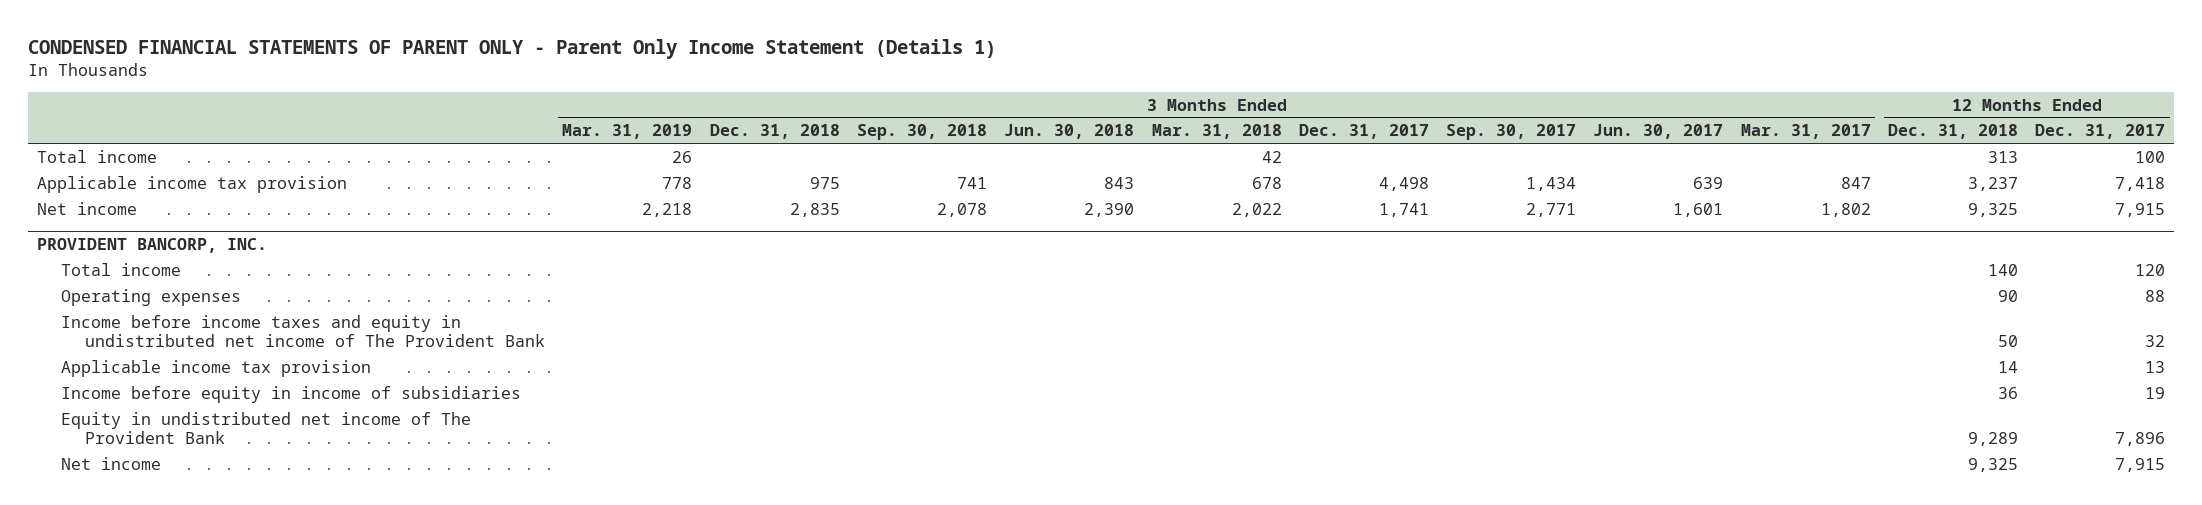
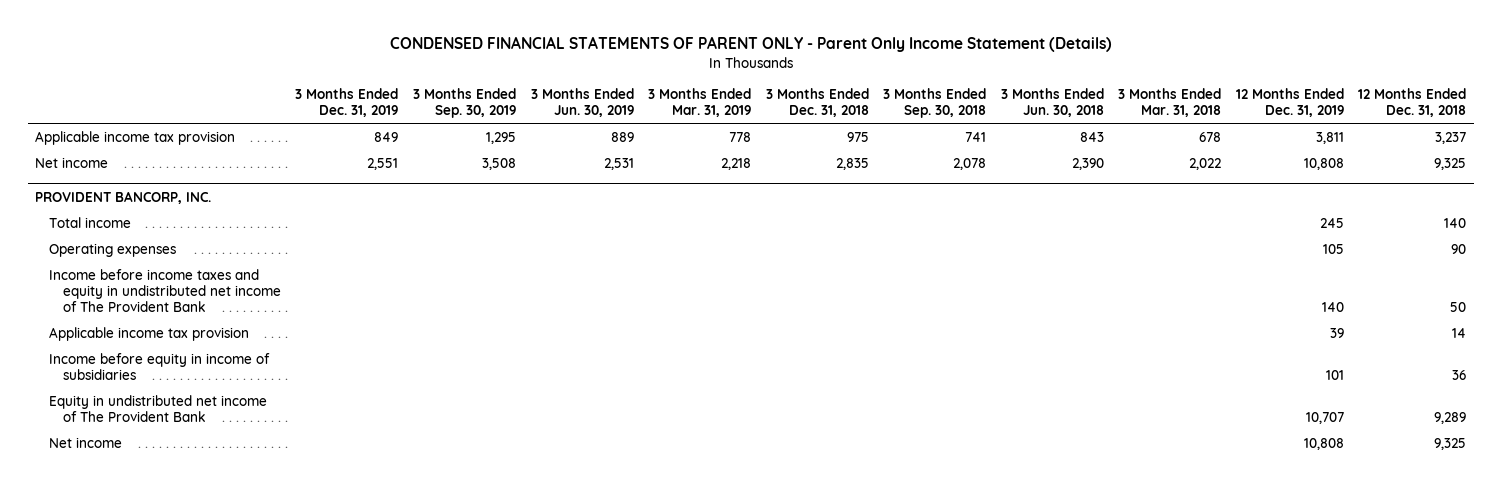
[28,38,997,59] CONDENSED FINANCIAL STATEMENTS OF PARENT ONLY - Parent Only Income Statement (Details 1) -> [389,36,1112,53] CONDENSED FINANCIAL STATEMENTS OF PARENT ONLY - Parent Only Income Statement (Details)
[1298,124,1429,140] Dec. 31, 2017 -> none
[1446,124,1577,141] Sep. 30, 2017 -> none
[1593,124,1724,140] Jun. 30, 2017 -> none
[1740,124,1871,140] Mar. 31, 2017 -> none
[2035,124,2166,140] Dec. 31, 2017 -> none
none -> [295,88,399,118] 3 Months Ended Dec. 31, 2019
none -> [413,88,517,119] 3 Months Ended Sep. 30, 2019
none -> [530,88,634,118] 3 Months Ended Jun. 30, 2019
none -> [1235,88,1344,118] 12 Months Ended Dec. 31, 2019
[36,149,157,163] Total income -> none

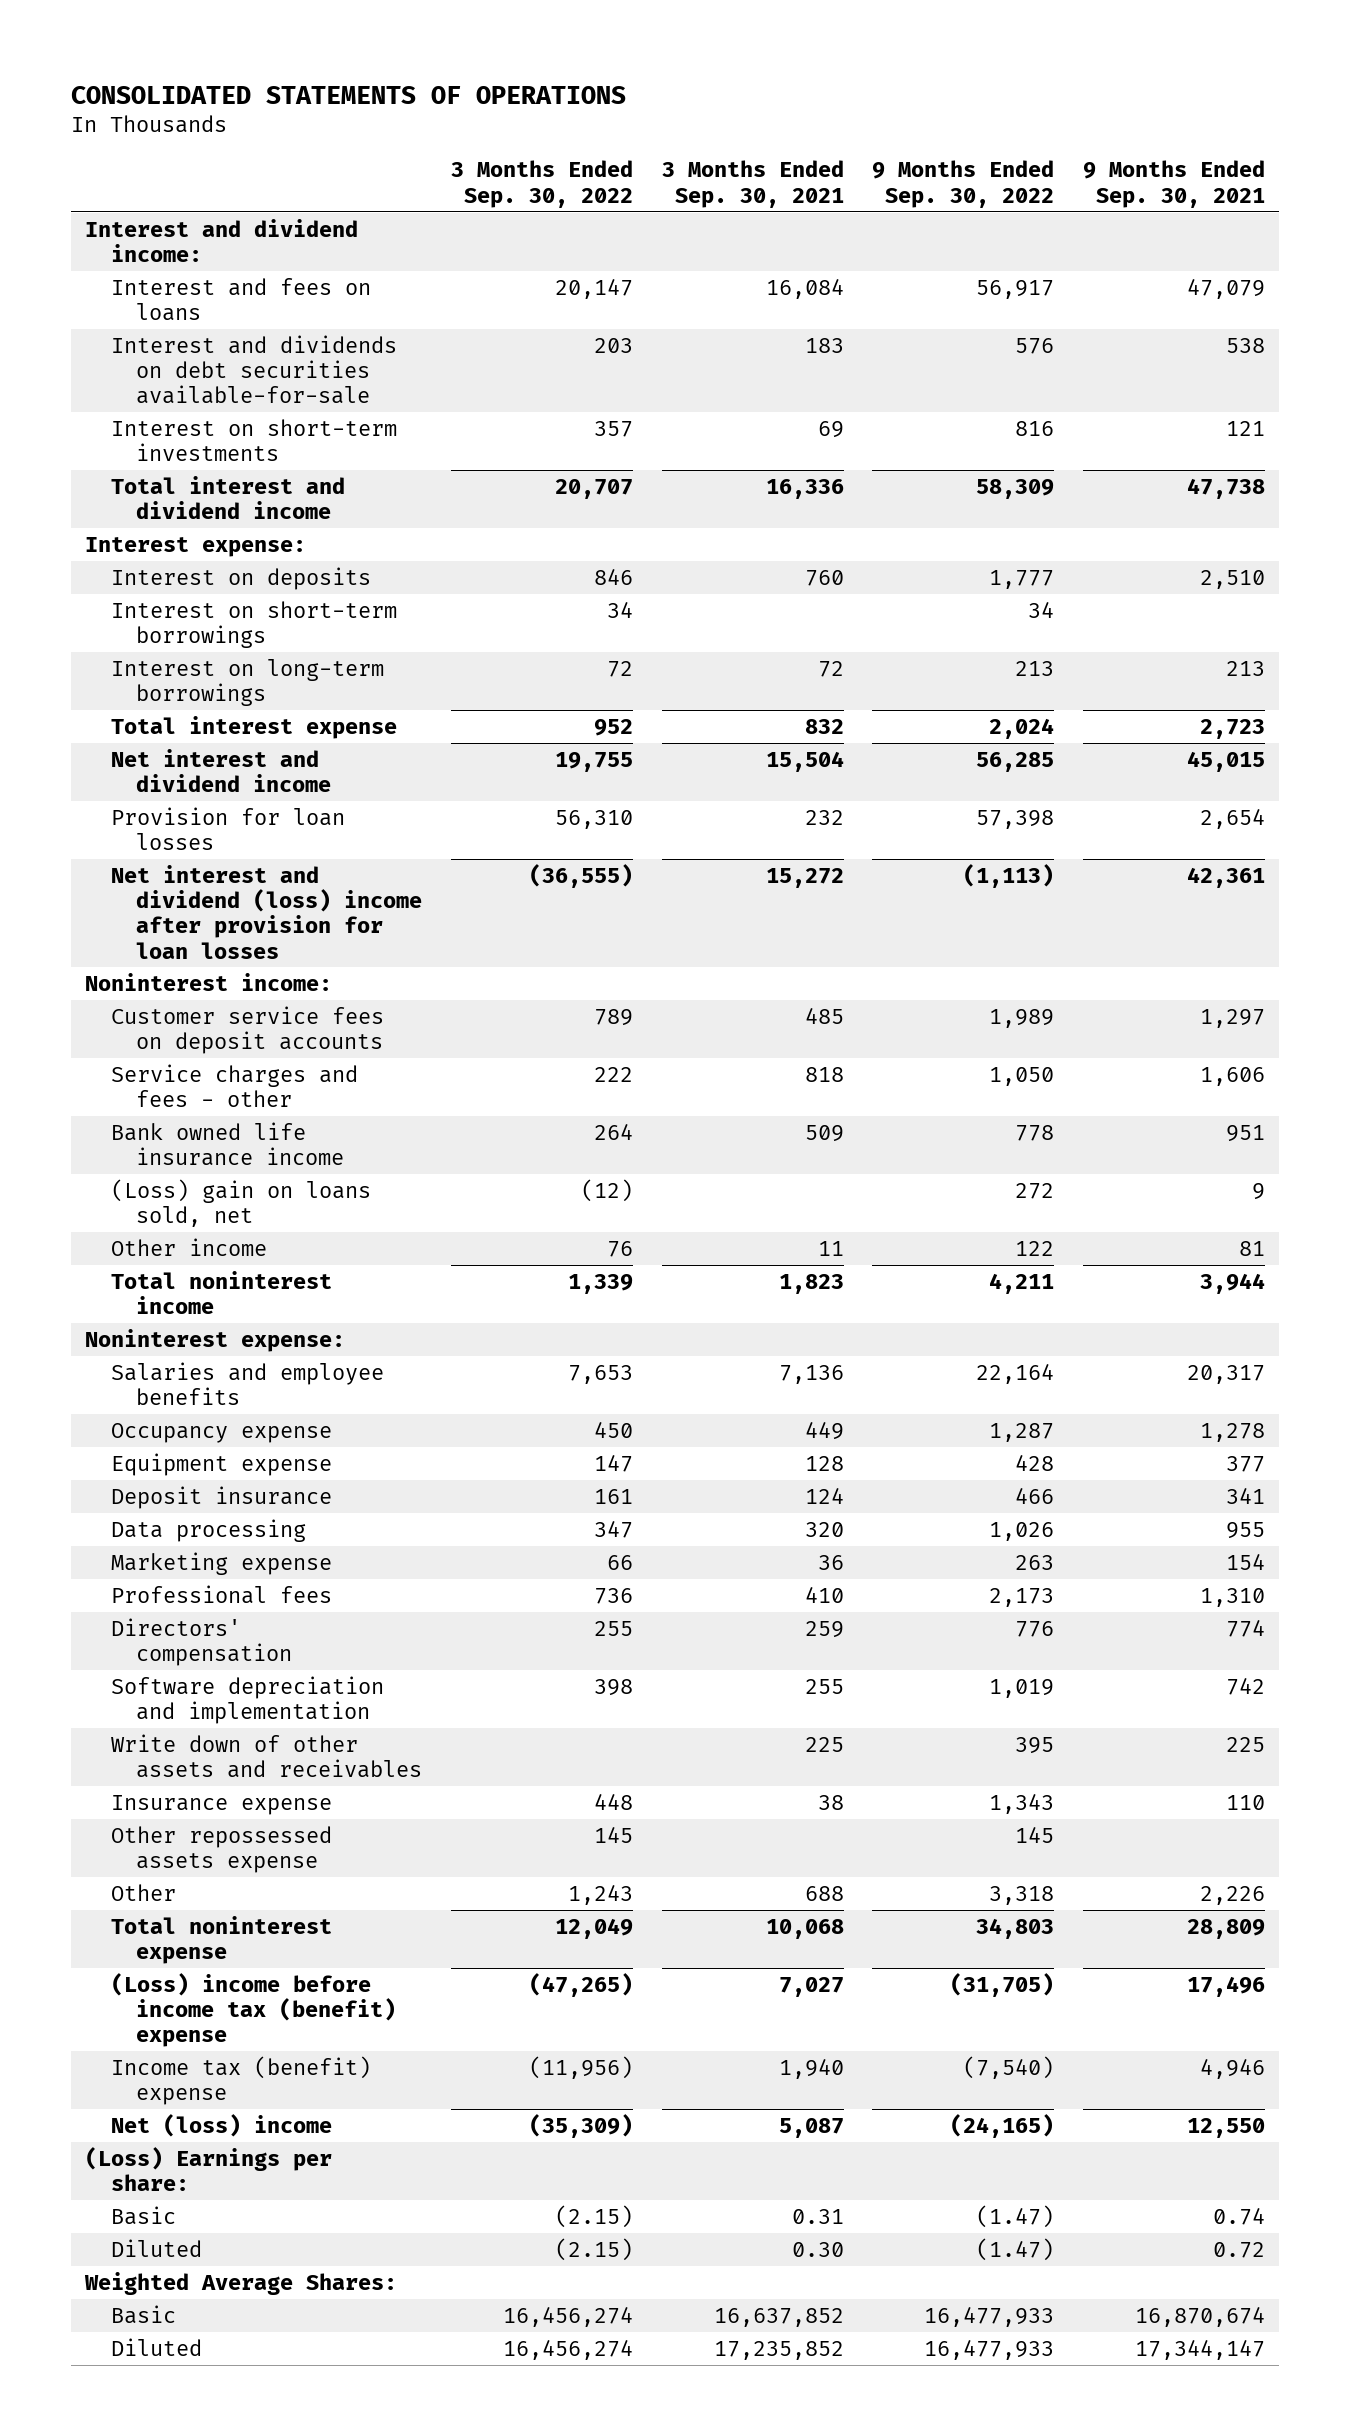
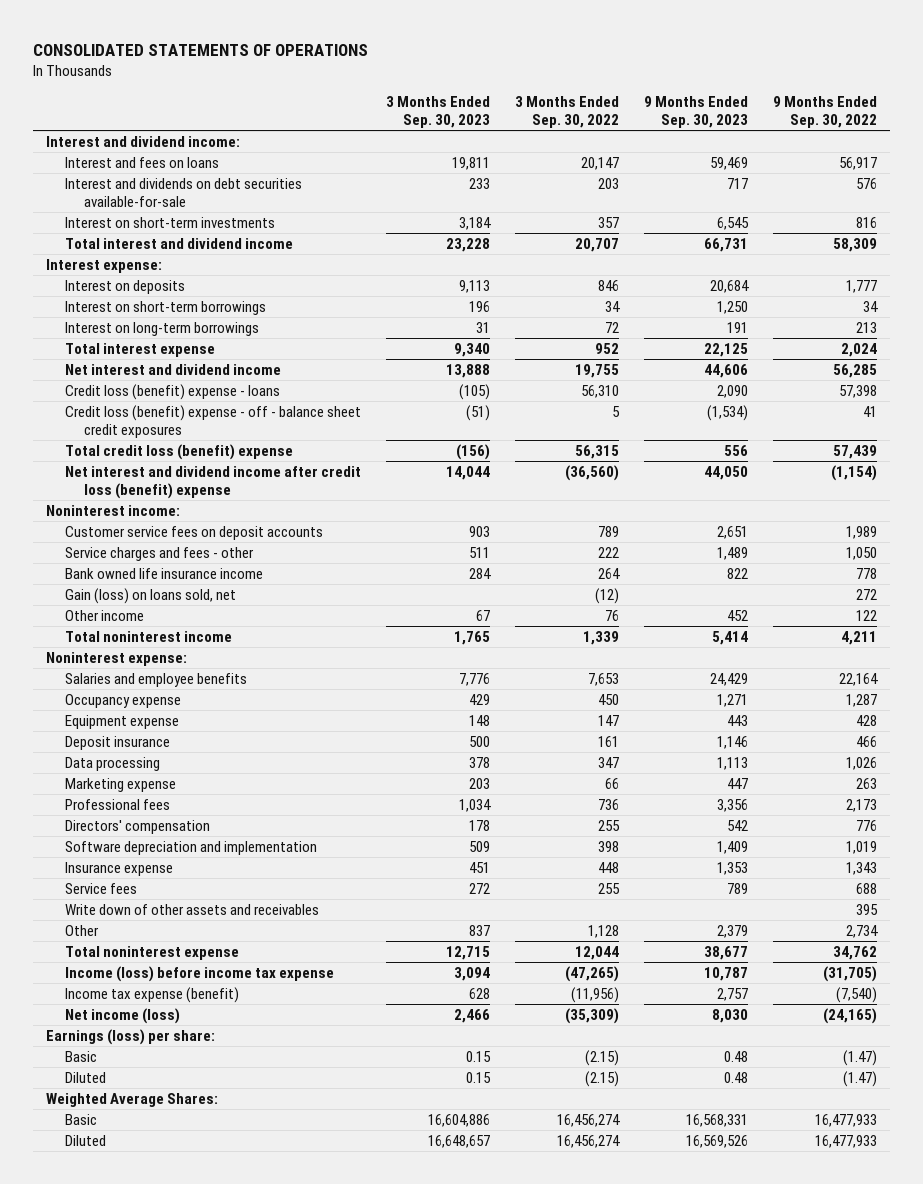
[661,160,844,208] 3 Months Ended Sep. 30, 2021 -> none
[1082,160,1265,208] 9 Months Ended Sep. 30, 2021 -> none
none -> [385,96,490,128] 3 Months Ended Sep. 30, 2023
none -> [644,96,749,128] 9 Months Ended Sep. 30, 2023
[110,806,345,851] Provision for loan losses -> [64,383,280,400] Credit loss (benefit) expense - loans
none -> [64,404,361,438] Credit loss (benefit) expense - off - balance sheet credit exposures
none -> [64,443,293,460] Total credit loss (benefit) expense
[110,864,423,959] Net interest and dividend (loss) income after provision for loan losses -> [64,465,361,499] Net interest and dividend income after credit loss (benefit) expense
[528,863,633,888] (36,555) -> [565,464,620,481] (36,560)
[963,863,1055,888] (1,113) -> [831,464,878,481] (1,154)
[110,1178,371,1228] (Loss) gain on loans sold, net -> [64,587,236,604] Gain (loss) on loans sold, net
[110,1825,332,1874] Other repossessed assets expense -> none
none -> [64,882,137,894] Service fees
[110,1733,423,1779] Write down of other assets and receivables -> [64,903,319,915] Write down of other assets and receivables
[567,1884,633,1905] 1,243 -> [588,924,620,938] 1,128
[989,1885,1055,1905] 3,318 -> [846,924,879,938] 2,734
[554,1917,633,1939] 12,049 -> [575,945,620,960] 12,044
[976,1917,1055,1939] 34,803 -> [833,945,878,960] 34,762
[110,1972,397,2048] (Loss) income before income tax (benefit) expense -> [64,965,334,982] Income (loss) before income tax expense
[110,2055,371,2106] Income tax (benefit) expense -> [64,986,239,1003] Income tax expense (benefit)
[110,2113,332,2137] Net (loss) income -> [64,1007,180,1024] Net income (loss)
[85,2146,333,2192] (Loss) Earnings per share: -> [45,1028,215,1045] Earnings (loss) per share:

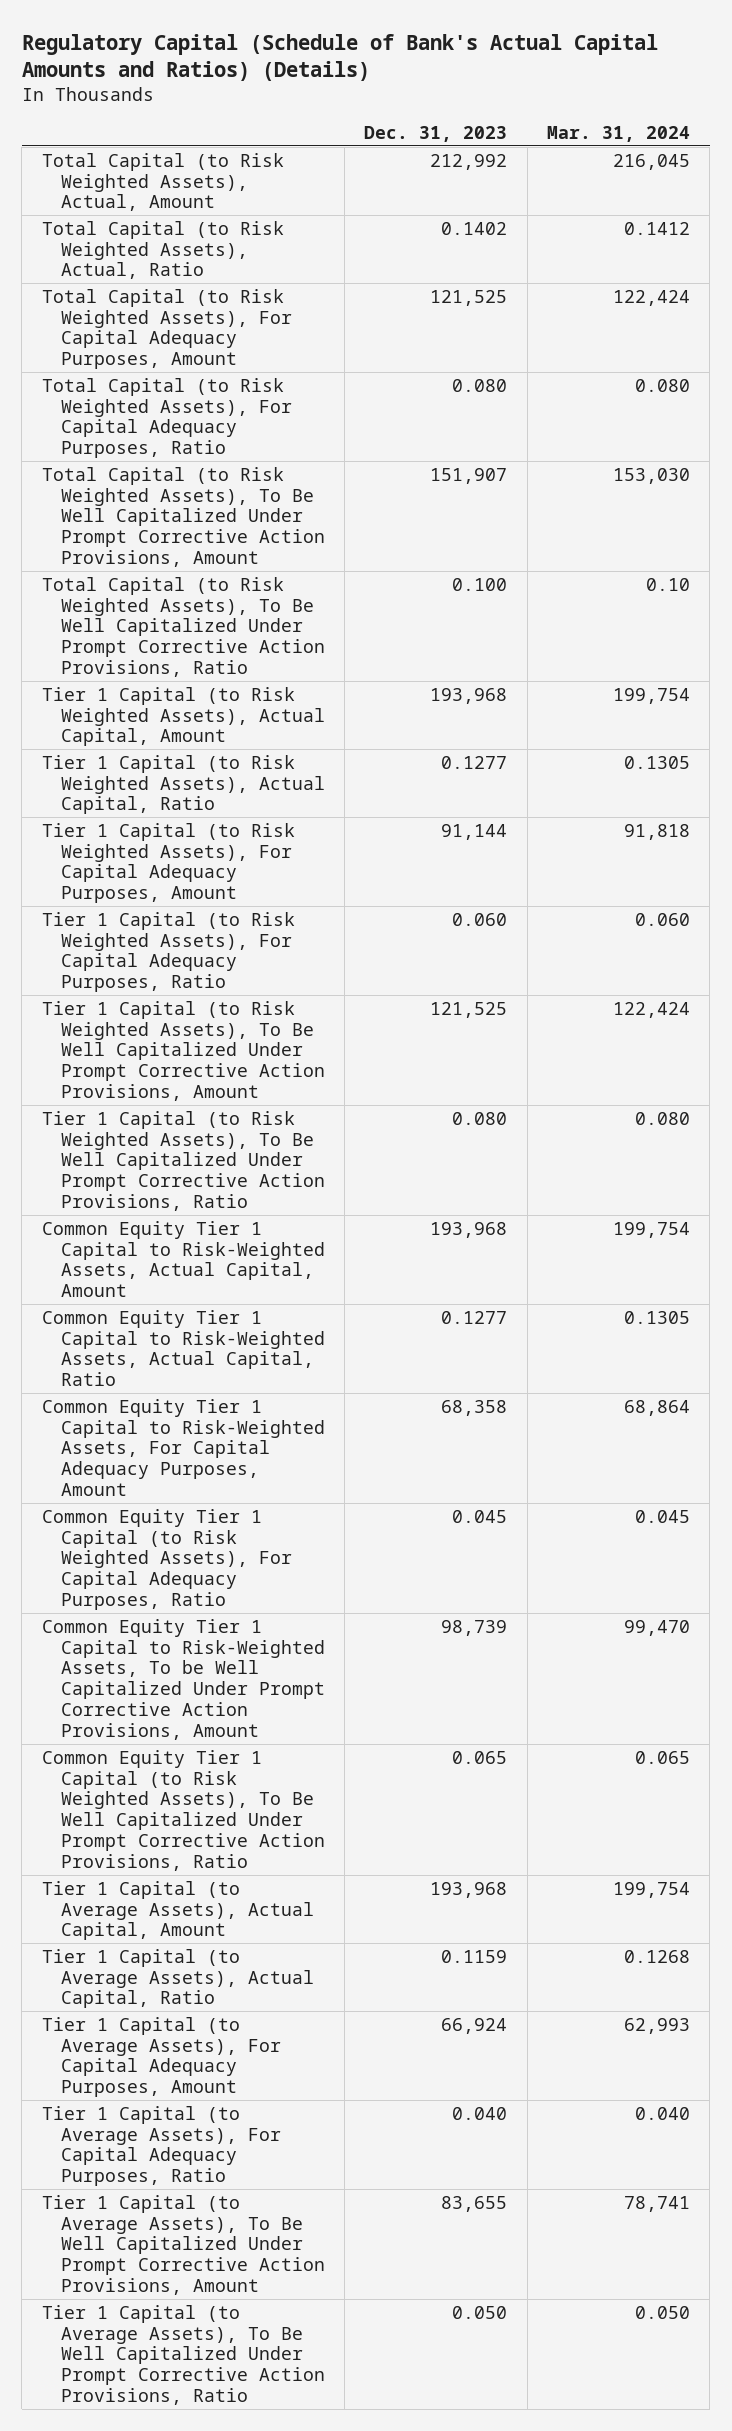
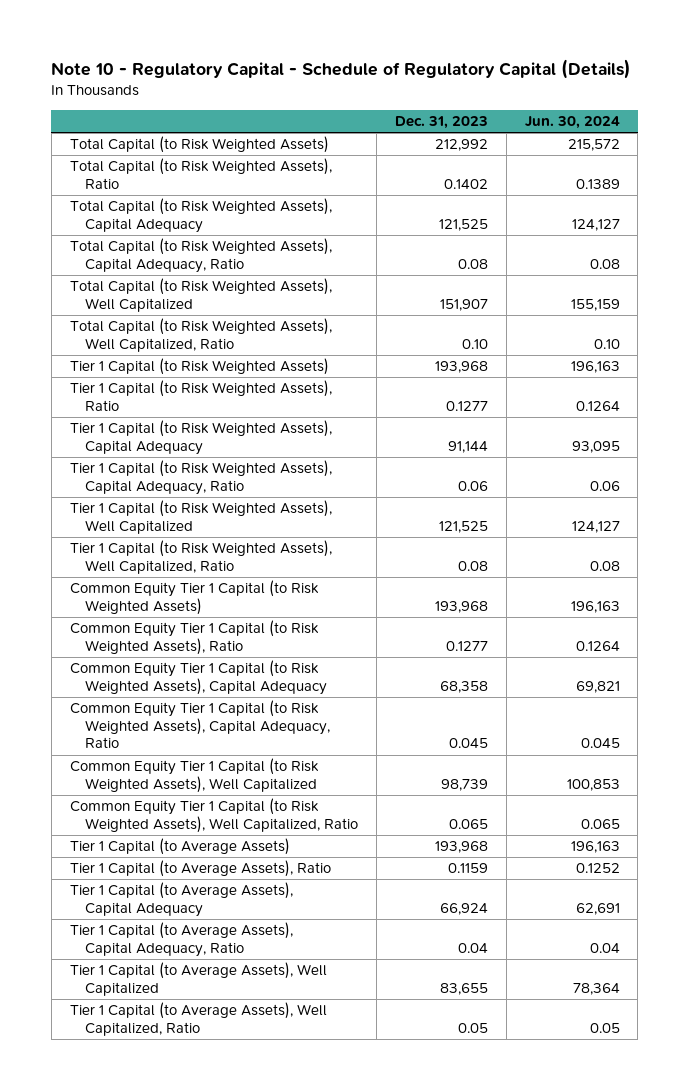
[21,33,658,82] Regulatory Capital (Schedule of Bank's Actual Capital Amounts and Ratios) (Details) -> [51,58,632,79] Note 10 - Regulatory Capital - Schedule of Regulatory Capital (Details)
[547,125,691,142] Mar. 31, 2024 -> none
none -> [524,116,620,130] Jun. 30, 2024
[41,152,284,212] Total Capital (to Risk Weighted Assets), Actual, Amount -> [69,136,329,154] Total Capital (to Risk Weighted Assets)
[41,220,284,280] Total Capital (to Risk Weighted Assets), Actual, Ratio -> [69,158,332,189] Total Capital (to Risk Weighted Assets), Ratio
[41,288,292,370] Total Capital (to Risk Weighted Assets), For Capital Adequacy Purposes, Amount -> [69,198,332,233] Total Capital (to Risk Weighted Assets), Capital Adequacy
[41,377,292,459] Total Capital (to Risk Weighted Assets), For Capital Adequacy Purposes, Ratio -> [69,238,332,273] Total Capital (to Risk Weighted Assets), Capital Adequacy, Ratio
[452,378,508,392] 0.080 -> [457,258,488,269] 0.08
[41,466,325,567] Total Capital (to Risk Weighted Assets), To Be Well Capitalized Under Prompt Corrective Action Provisions, Amount -> [69,278,332,312] Total Capital (to Risk Weighted Assets), Well Capitalized
[41,576,325,677] Total Capital (to Risk Weighted Assets), To Be Well Capitalized Under Prompt Corrective Action Provisions, Ratio -> [69,318,332,352] Total Capital (to Risk Weighted Assets), Well Capitalized, Ratio
[452,577,508,591] 0.100 -> [461,338,488,349] 0.10
[41,686,325,747] Tier 1 Capital (to Risk Weighted Assets), Actual Capital, Amount -> [69,358,329,376] Tier 1 Capital (to Risk Weighted Assets)
[41,754,325,815] Tier 1 Capital (to Risk Weighted Assets), Actual Capital, Ratio -> [69,380,332,411] Tier 1 Capital (to Risk Weighted Assets), Ratio
[41,822,295,904] Tier 1 Capital (to Risk Weighted Assets), For Capital Adequacy Purposes, Amount -> [69,420,332,455] Tier 1 Capital (to Risk Weighted Assets), Capital Adequacy
[41,911,295,993] Tier 1 Capital (to Risk Weighted Assets), For Capital Adequacy Purposes, Ratio -> [69,460,332,495] Tier 1 Capital (to Risk Weighted Assets), Capital Adequacy, Ratio
[452,912,508,926] 0.060 -> [457,480,488,491] 0.06
[41,1000,325,1101] Tier 1 Capital (to Risk Weighted Assets), To Be Well Capitalized Under Prompt Corrective Action Provisions, Amount -> [69,500,332,534] Tier 1 Capital (to Risk Weighted Assets), Well Capitalized
[41,1110,325,1211] Tier 1 Capital (to Risk Weighted Assets), To Be Well Capitalized Under Prompt Corrective Action Provisions, Ratio -> [69,540,332,574] Tier 1 Capital (to Risk Weighted Assets), Well Capitalized, Ratio
[452,1111,508,1125] 0.080 -> [457,560,488,571] 0.08
[41,1220,325,1298] Common Equity Tier 1 Capital to Risk-Weighted Assets, Actual Capital, Amount -> [69,580,319,615] Common Equity Tier 1 Capital (to Risk Weighted Assets)
[41,1309,325,1387] Common Equity Tier 1 Capital to Risk-Weighted Assets, Actual Capital, Ratio -> [69,620,319,655] Common Equity Tier 1 Capital (to Risk Weighted Assets), Ratio
[41,1398,325,1496] Common Equity Tier 1 Capital to Risk-Weighted Assets, For Capital Adequacy Purposes, Amount -> [69,660,328,695] Common Equity Tier 1 Capital (to Risk Weighted Assets), Capital Adequacy
[41,1508,292,1610] Common Equity Tier 1 Capital (to Risk Weighted Assets), For Capital Adequacy Purposes, Ratio -> [69,700,331,749] Common Equity Tier 1 Capital (to Risk Weighted Assets), Capital Adequacy, Ratio
[41,1618,325,1740] Common Equity Tier 1 Capital to Risk-Weighted Assets, To be Well Capitalized Under Prompt Corrective Action Provisions, Amount -> [69,758,319,793] Common Equity Tier 1 Capital (to Risk Weighted Assets), Well Capitalized
[41,1749,325,1871] Common Equity Tier 1 Capital (to Risk Weighted Assets), To Be Well Capitalized Under Prompt Corrective Action Provisions, Ratio -> [69,798,359,833] Common Equity Tier 1 Capital (to Risk Weighted Assets), Well Capitalized, Ratio
[41,1880,314,1941] Tier 1 Capital (to Average Assets), Actual Capital, Amount -> [69,838,290,856] Tier 1 Capital (to Average Assets)
[41,1948,314,2009] Tier 1 Capital (to Average Assets), Actual Capital, Ratio -> [69,860,331,878] Tier 1 Capital (to Average Assets), Ratio
[41,2016,281,2098] Tier 1 Capital (to Average Assets), For Capital Adequacy Purposes, Amount -> [69,882,293,917] Tier 1 Capital (to Average Assets), Capital Adequacy
[41,2105,281,2187] Tier 1 Capital (to Average Assets), For Capital Adequacy Purposes, Ratio -> [69,922,293,957] Tier 1 Capital (to Average Assets), Capital Adequacy, Ratio
[452,2106,508,2120] 0.040 -> [457,942,488,953] 0.04
[41,2194,325,2295] Tier 1 Capital (to Average Assets), To Be Well Capitalized Under Prompt Corrective Action Provisions, Amount -> [69,962,327,996] Tier 1 Capital (to Average Assets), Well Capitalized
[41,2304,325,2405] Tier 1 Capital (to Average Assets), To Be Well Capitalized Under Prompt Corrective Action Provisions, Ratio -> [69,1002,327,1036] Tier 1 Capital (to Average Assets), Well Capitalized, Ratio
[452,2305,508,2319] 0.050 -> [457,1022,488,1033] 0.05

